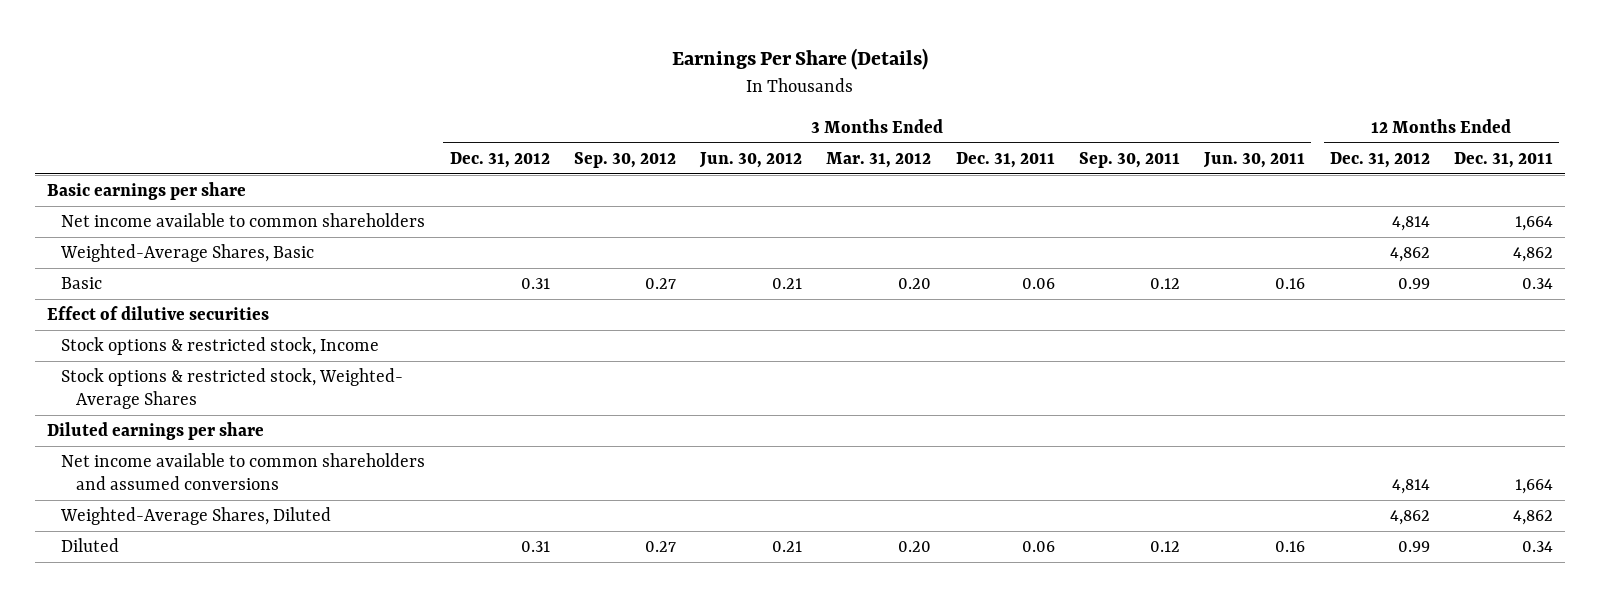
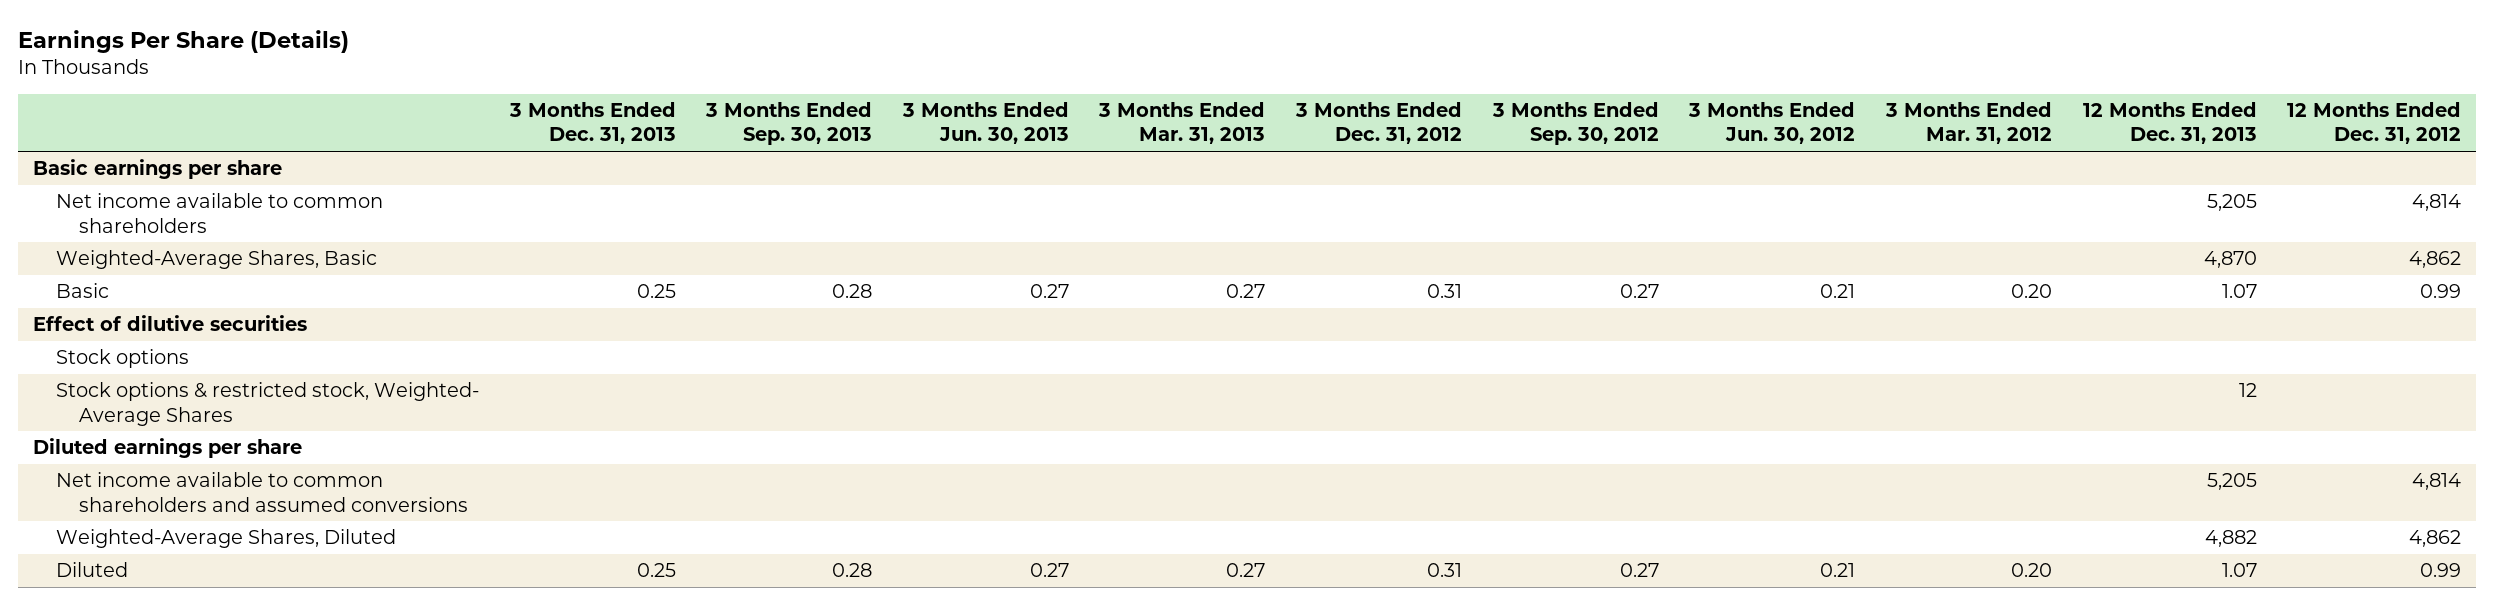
[955,151,1055,168] Dec. 31, 2011 -> none
[1079,151,1181,168] Sep. 30, 2011 -> none
[1203,151,1306,168] Jun. 30, 2011 -> none
[1453,151,1553,168] Dec. 31, 2011 -> none
none -> [508,102,676,145] 3 Months Ended Dec. 31, 2013
none -> [705,102,873,146] 3 Months Ended Sep. 30, 2013
none -> [901,102,1069,145] 3 Months Ended Jun. 30, 2013
none -> [1098,102,1266,145] 3 Months Ended Mar. 31, 2013
none -> [2082,102,2257,145] 12 Months Ended Dec. 31, 2013
[61,337,380,356] Stock options & restricted stock, Income -> [56,349,190,369] Stock options

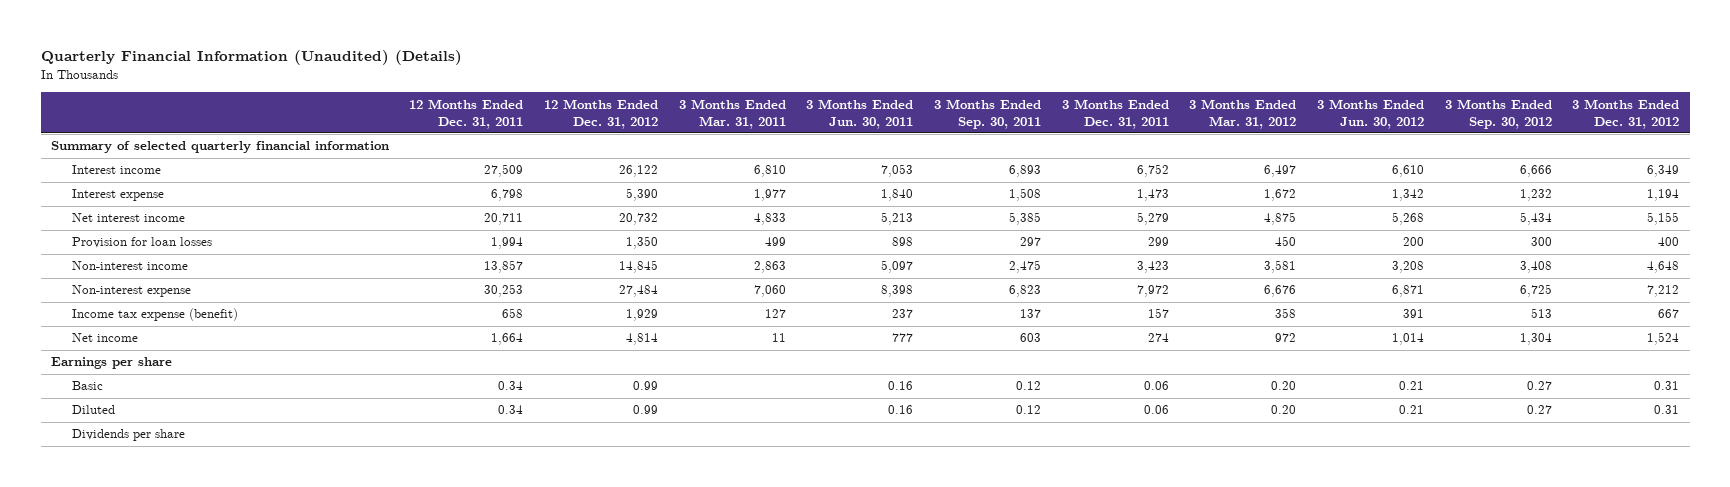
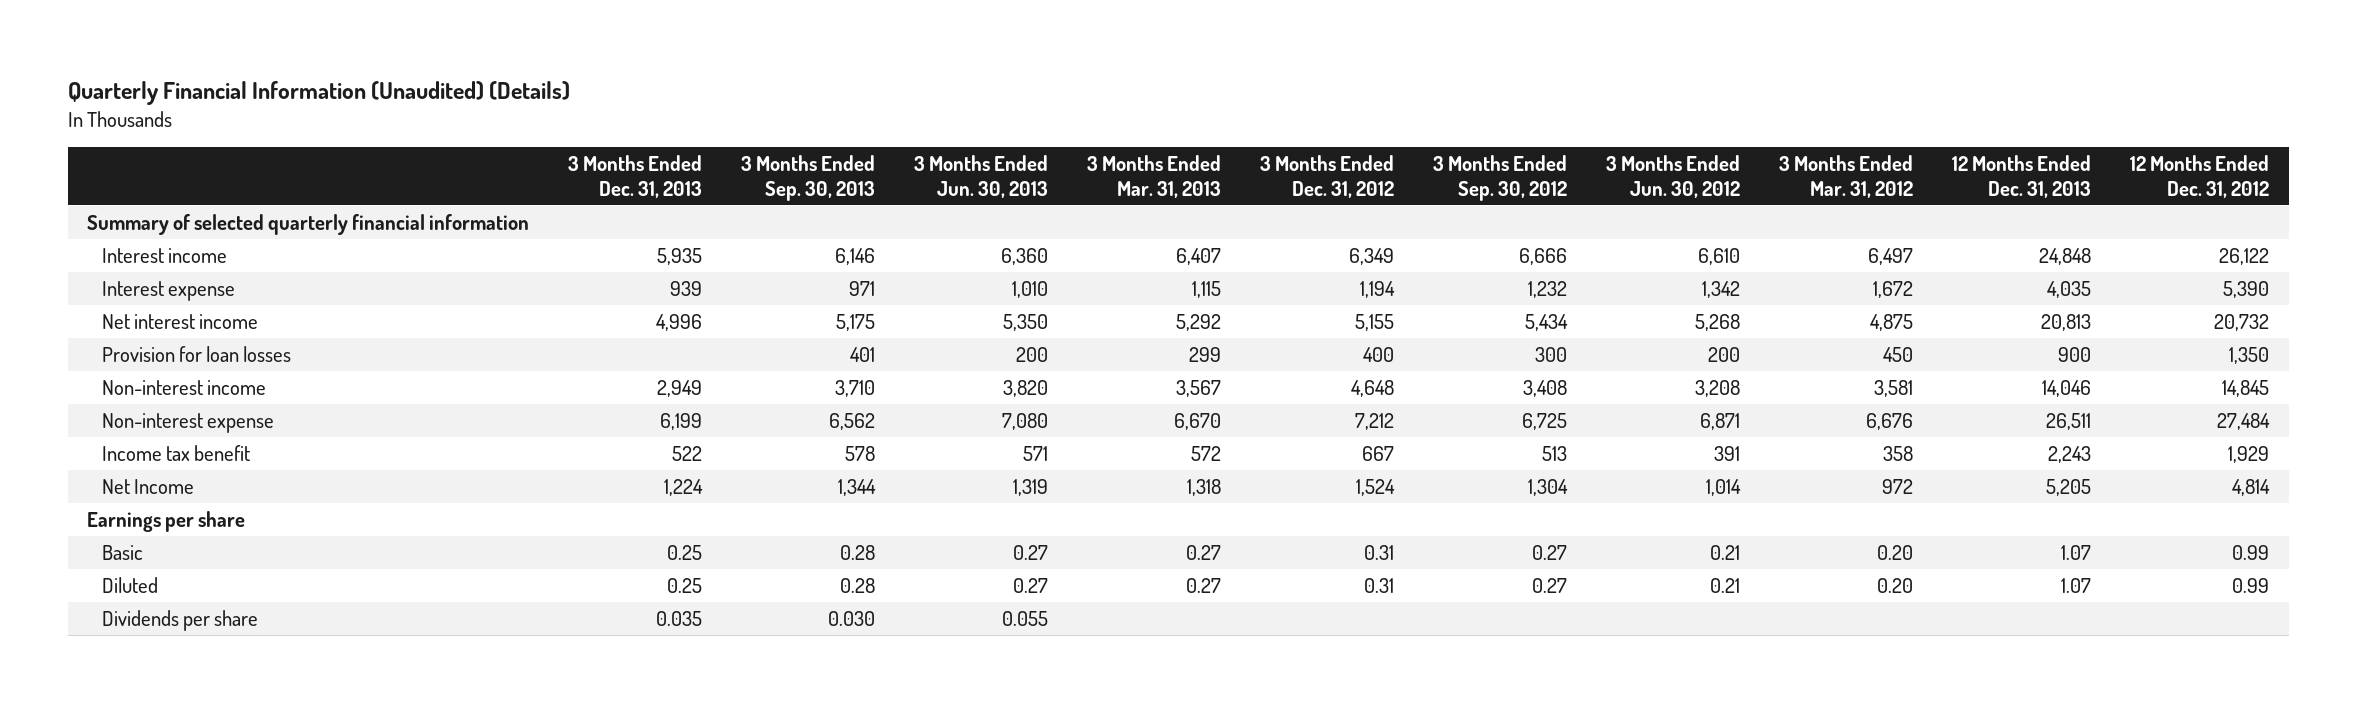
[409,98,524,129] 12 Months Ended Dec. 31, 2011 -> none
[678,98,786,129] 3 Months Ended Mar. 31, 2011 -> none
[806,98,914,129] 3 Months Ended Jun. 30, 2011 -> none
[934,98,1042,129] 3 Months Ended Sep. 30, 2011 -> none
[1061,98,1169,129] 3 Months Ended Dec. 31, 2011 -> none
none -> [568,155,703,198] 3 Months Ended Dec. 31, 2013
none -> [741,155,876,201] 3 Months Ended Sep. 30, 2013
none -> [914,155,1049,198] 3 Months Ended Jun. 30, 2013
none -> [1087,155,1222,198] 3 Months Ended Mar. 31, 2013
none -> [1952,155,2092,198] 12 Months Ended Dec. 31, 2013
[71,308,238,322] Income tax expense (benefit) -> [101,444,250,461] Income tax benefit
[71,333,138,343] Net income -> [101,478,194,494] Net Income

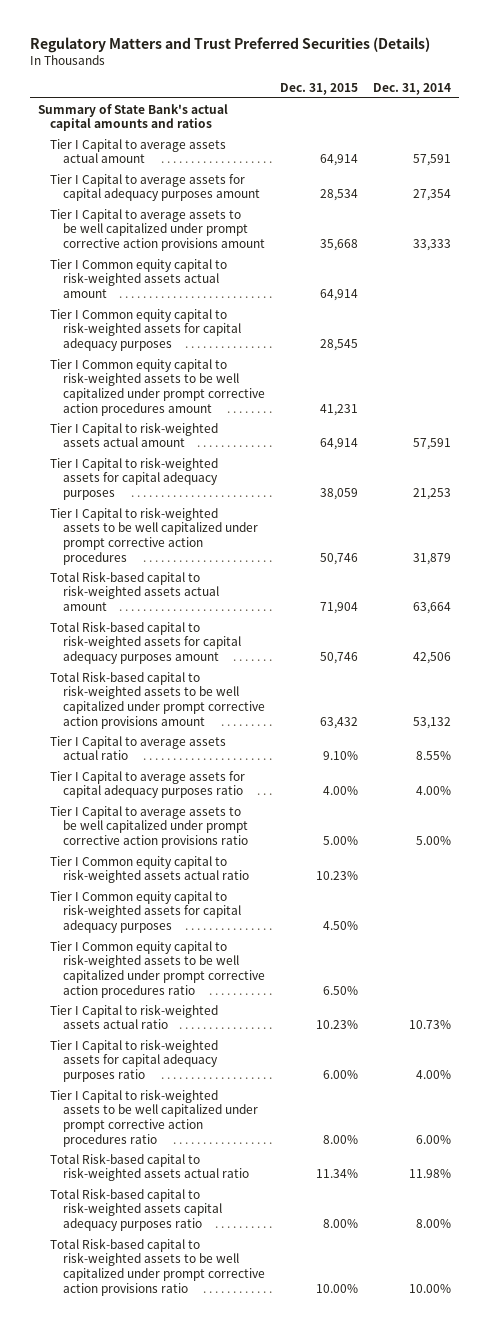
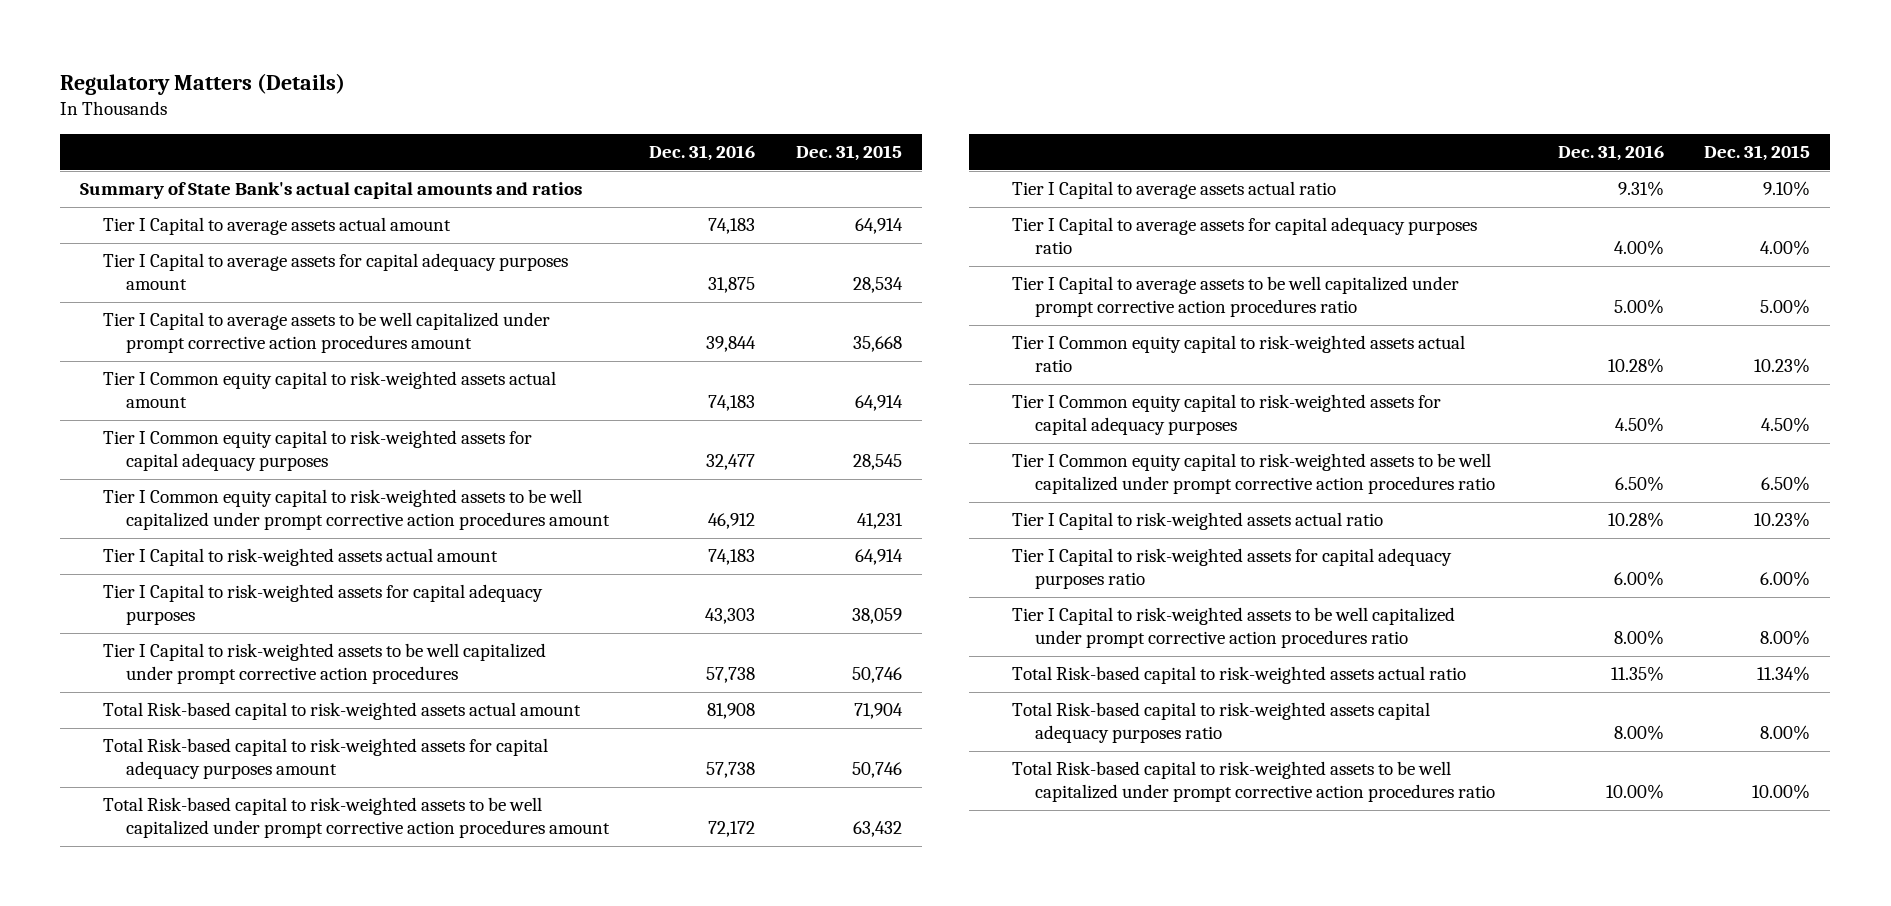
[29,36,430,53] Regulatory Matters and Trust Preferred Securities (Details) -> [60,72,346,95] Regulatory Matters (Details)
[372,82,451,95] Dec. 31, 2014 -> none
none -> [649,145,756,162] Dec. 31, 2016
[50,208,265,251] Tier I Capital to average assets to be well capitalized under prompt corrective action provisions amount -> [103,312,551,354] Tier I Capital to average assets to be well capitalized under prompt corrective action procedures amount
[50,670,265,729] Total Risk-based capital to risk-weighted assets to be well capitalized under prompt corrective action provisions amount -> [103,797,610,839] Total Risk-based capital to risk-weighted assets to be well capitalized under prompt corrective action procedures amount
[50,805,248,848] Tier I Capital to average assets to be well capitalized under prompt corrective action provisions ratio -> [1011,276,1459,318] Tier I Capital to average assets to be well capitalized under prompt corrective action procedures ratio
[50,1237,265,1296] Total Risk-based capital to risk-weighted assets to be well capitalized under prompt corrective action provisions ratio -> [1011,761,1495,803] Total Risk-based capital to risk-weighted assets to be well capitalized under prompt corrective action procedures ratio

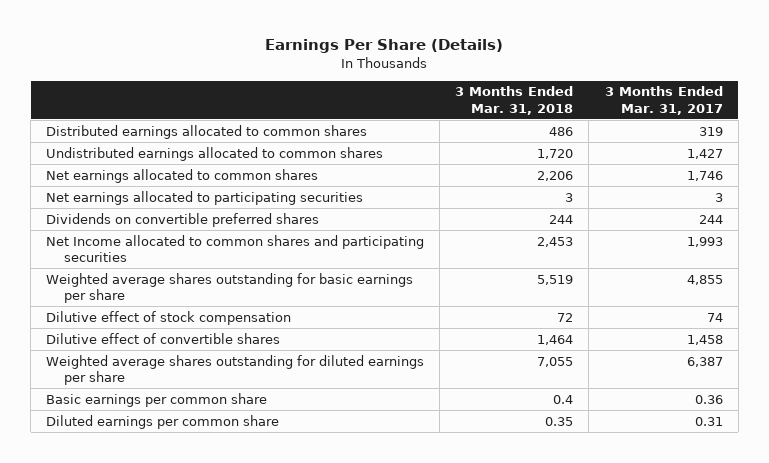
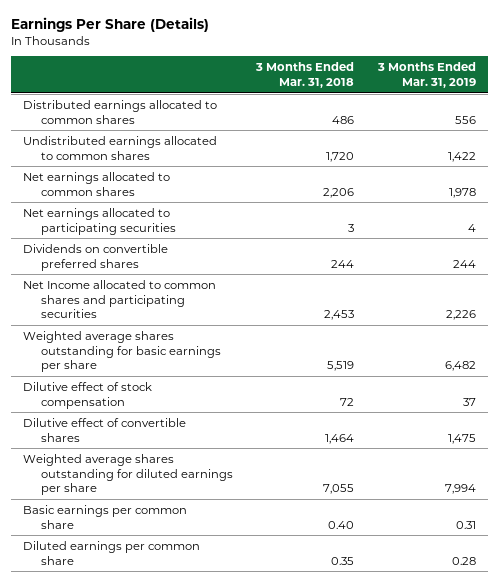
[604,86,723,115] 3 Months Ended Mar. 31, 2017 -> none
none -> [377,62,477,88] 3 Months Ended Mar. 31, 2019
[553,394,574,404] 0.4 -> [328,520,355,529] 0.40

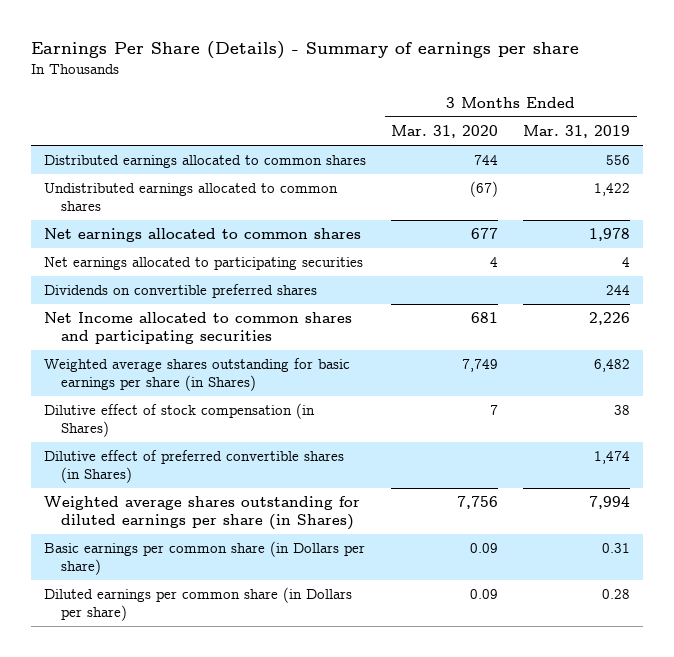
[11,17,210,33] Earnings Per Share (Details) -> [30,40,579,59] Earnings Per Share (Details) - Summary of earnings per share
[255,62,355,88] 3 Months Ended Mar. 31, 2018 -> none
none -> [390,125,498,139] Mar. 31, 2020
[22,330,221,373] Weighted average shares outstanding for basic earnings per share -> [43,358,350,392] Weighted average shares outstanding for basic earnings per share (in Shares)
[22,381,152,409] Dilutive effect of stock compensation -> [43,403,315,438] Dilutive effect of stock compensation (in Shares)
[463,397,477,406] 37 -> [614,405,631,416] 38
[22,417,186,442] Dilutive effect of convertible shares -> [43,450,344,484] Dilutive effect of preferred convertible shares (in Shares)
[448,433,477,444] 1,475 -> [594,451,631,465] 1,474
[22,453,233,496] Weighted average shares outstanding for diluted earnings per share -> [43,496,360,531] Weighted average shares outstanding for diluted earnings per share (in Shares)
[22,504,187,529] Basic earnings per common share -> [43,541,365,576] Basic earnings per common share (in Dollars per share)
[22,540,200,565] Diluted earnings per common share -> [43,587,352,622] Diluted earnings per common share (in Dollars per share)

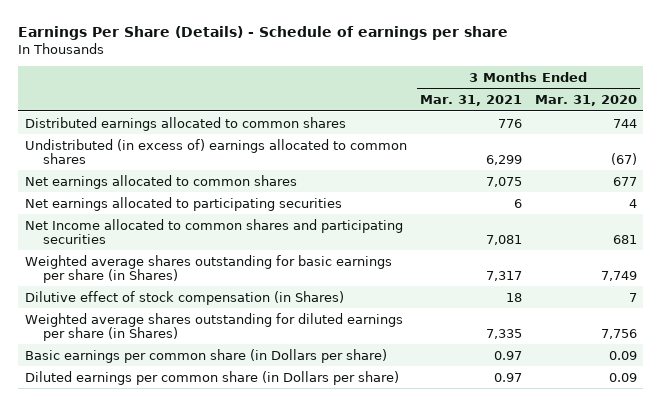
[30,40,579,59] Earnings Per Share (Details) - Summary of earnings per share -> [18,26,509,41] Earnings Per Share (Details) - Schedule of earnings per share
[523,125,631,139] Mar. 31, 2019 -> none
none -> [419,95,522,107] Mar. 31, 2021
[43,183,338,212] Undistributed earnings allocated to common shares -> [24,138,407,164] Undistributed (in excess of) earnings allocated to common shares
[43,284,317,299] Dividends on convertible preferred shares -> none
[43,450,344,484] Dilutive effect of preferred convertible shares (in Shares) -> none

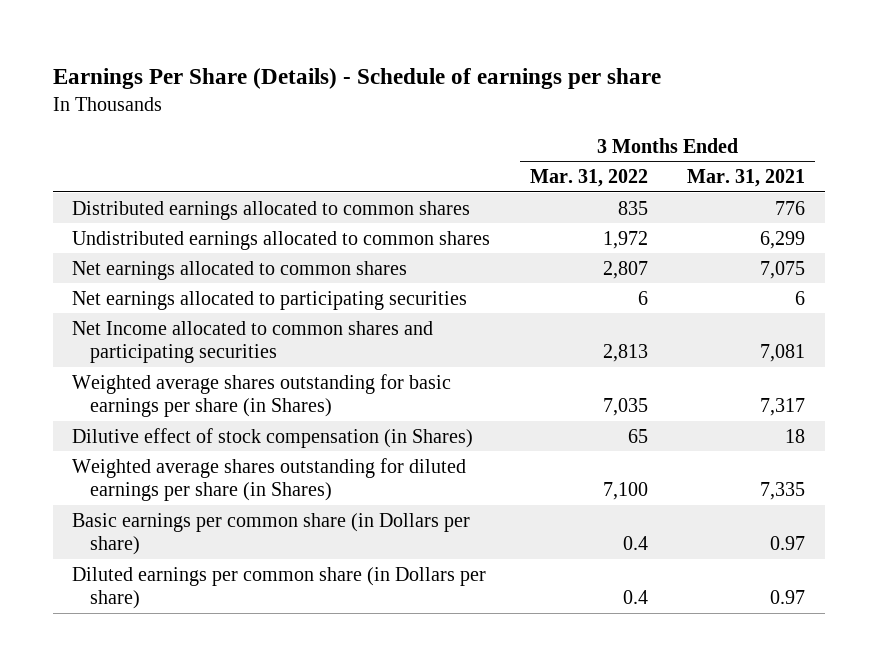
[534,95,637,107] Mar. 31, 2020 -> none
none -> [529,169,648,188] Mar. 31, 2022
[24,138,407,164] Undistributed (in excess of) earnings allocated to common shares -> [72,230,491,250] Undistributed earnings allocated to common shares

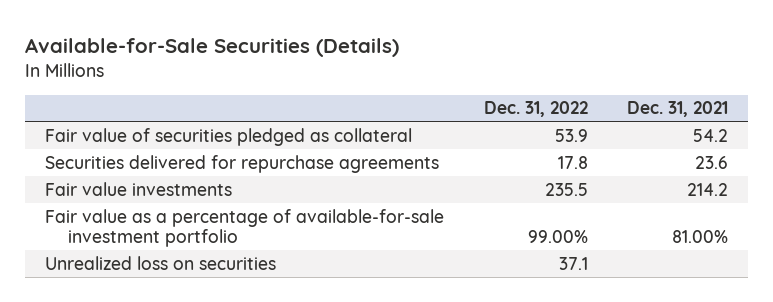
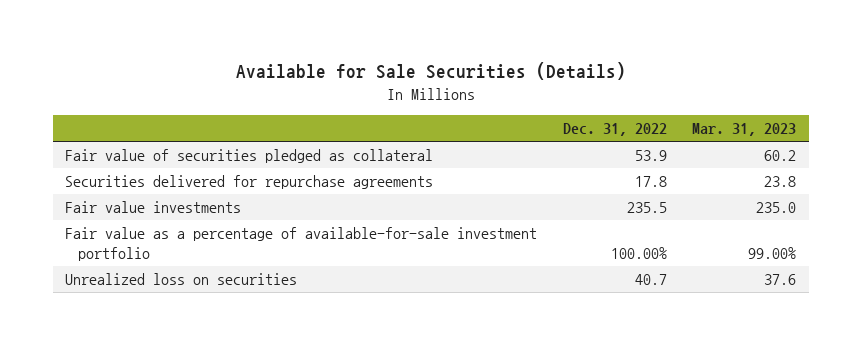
[25,37,400,57] Available-for-Sale Securities (Details) -> [235,62,626,81] Available for Sale Securities (Details)
[627,101,729,118] Dec. 31, 2021 -> none
none -> [691,122,796,136] Mar. 31, 2023
[527,230,588,244] 99.00% -> [610,246,667,259] 100.00%
[558,256,588,270] 37.1 -> [634,274,667,286] 40.7

